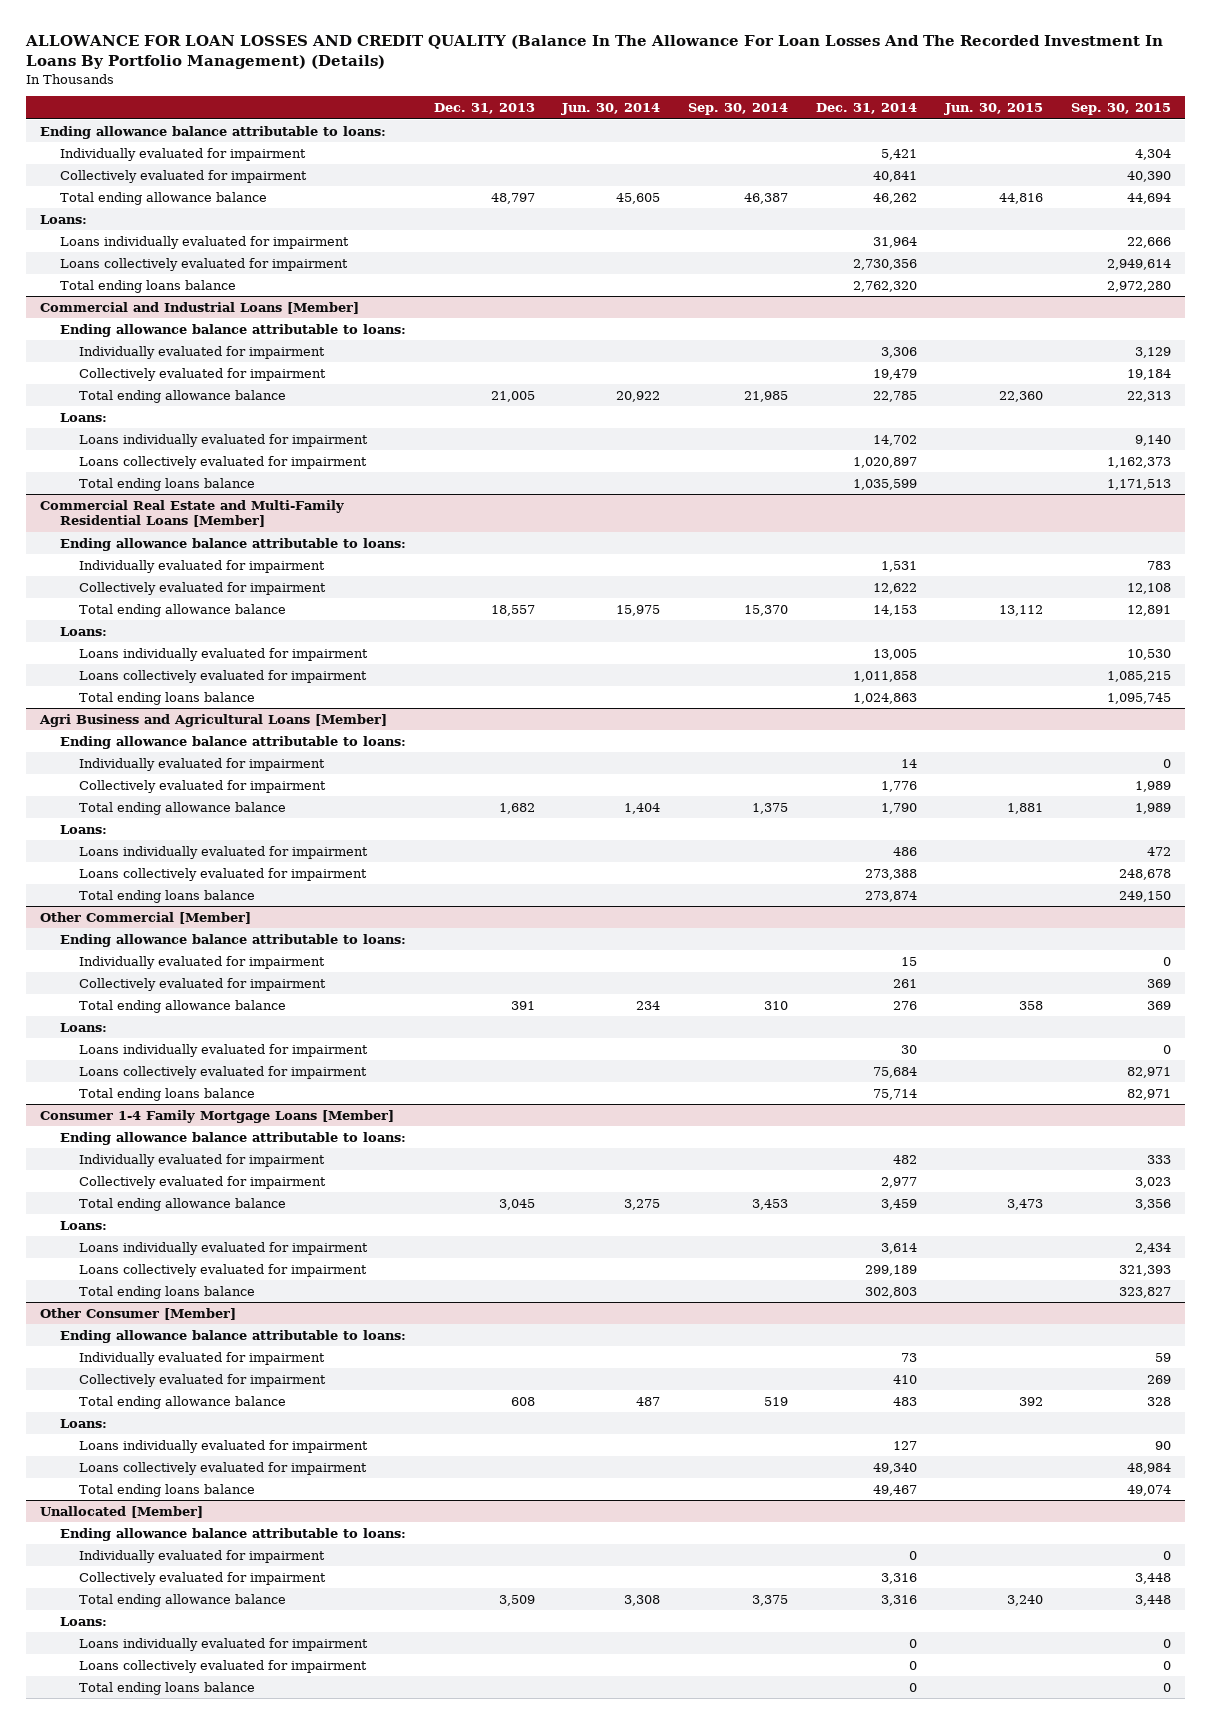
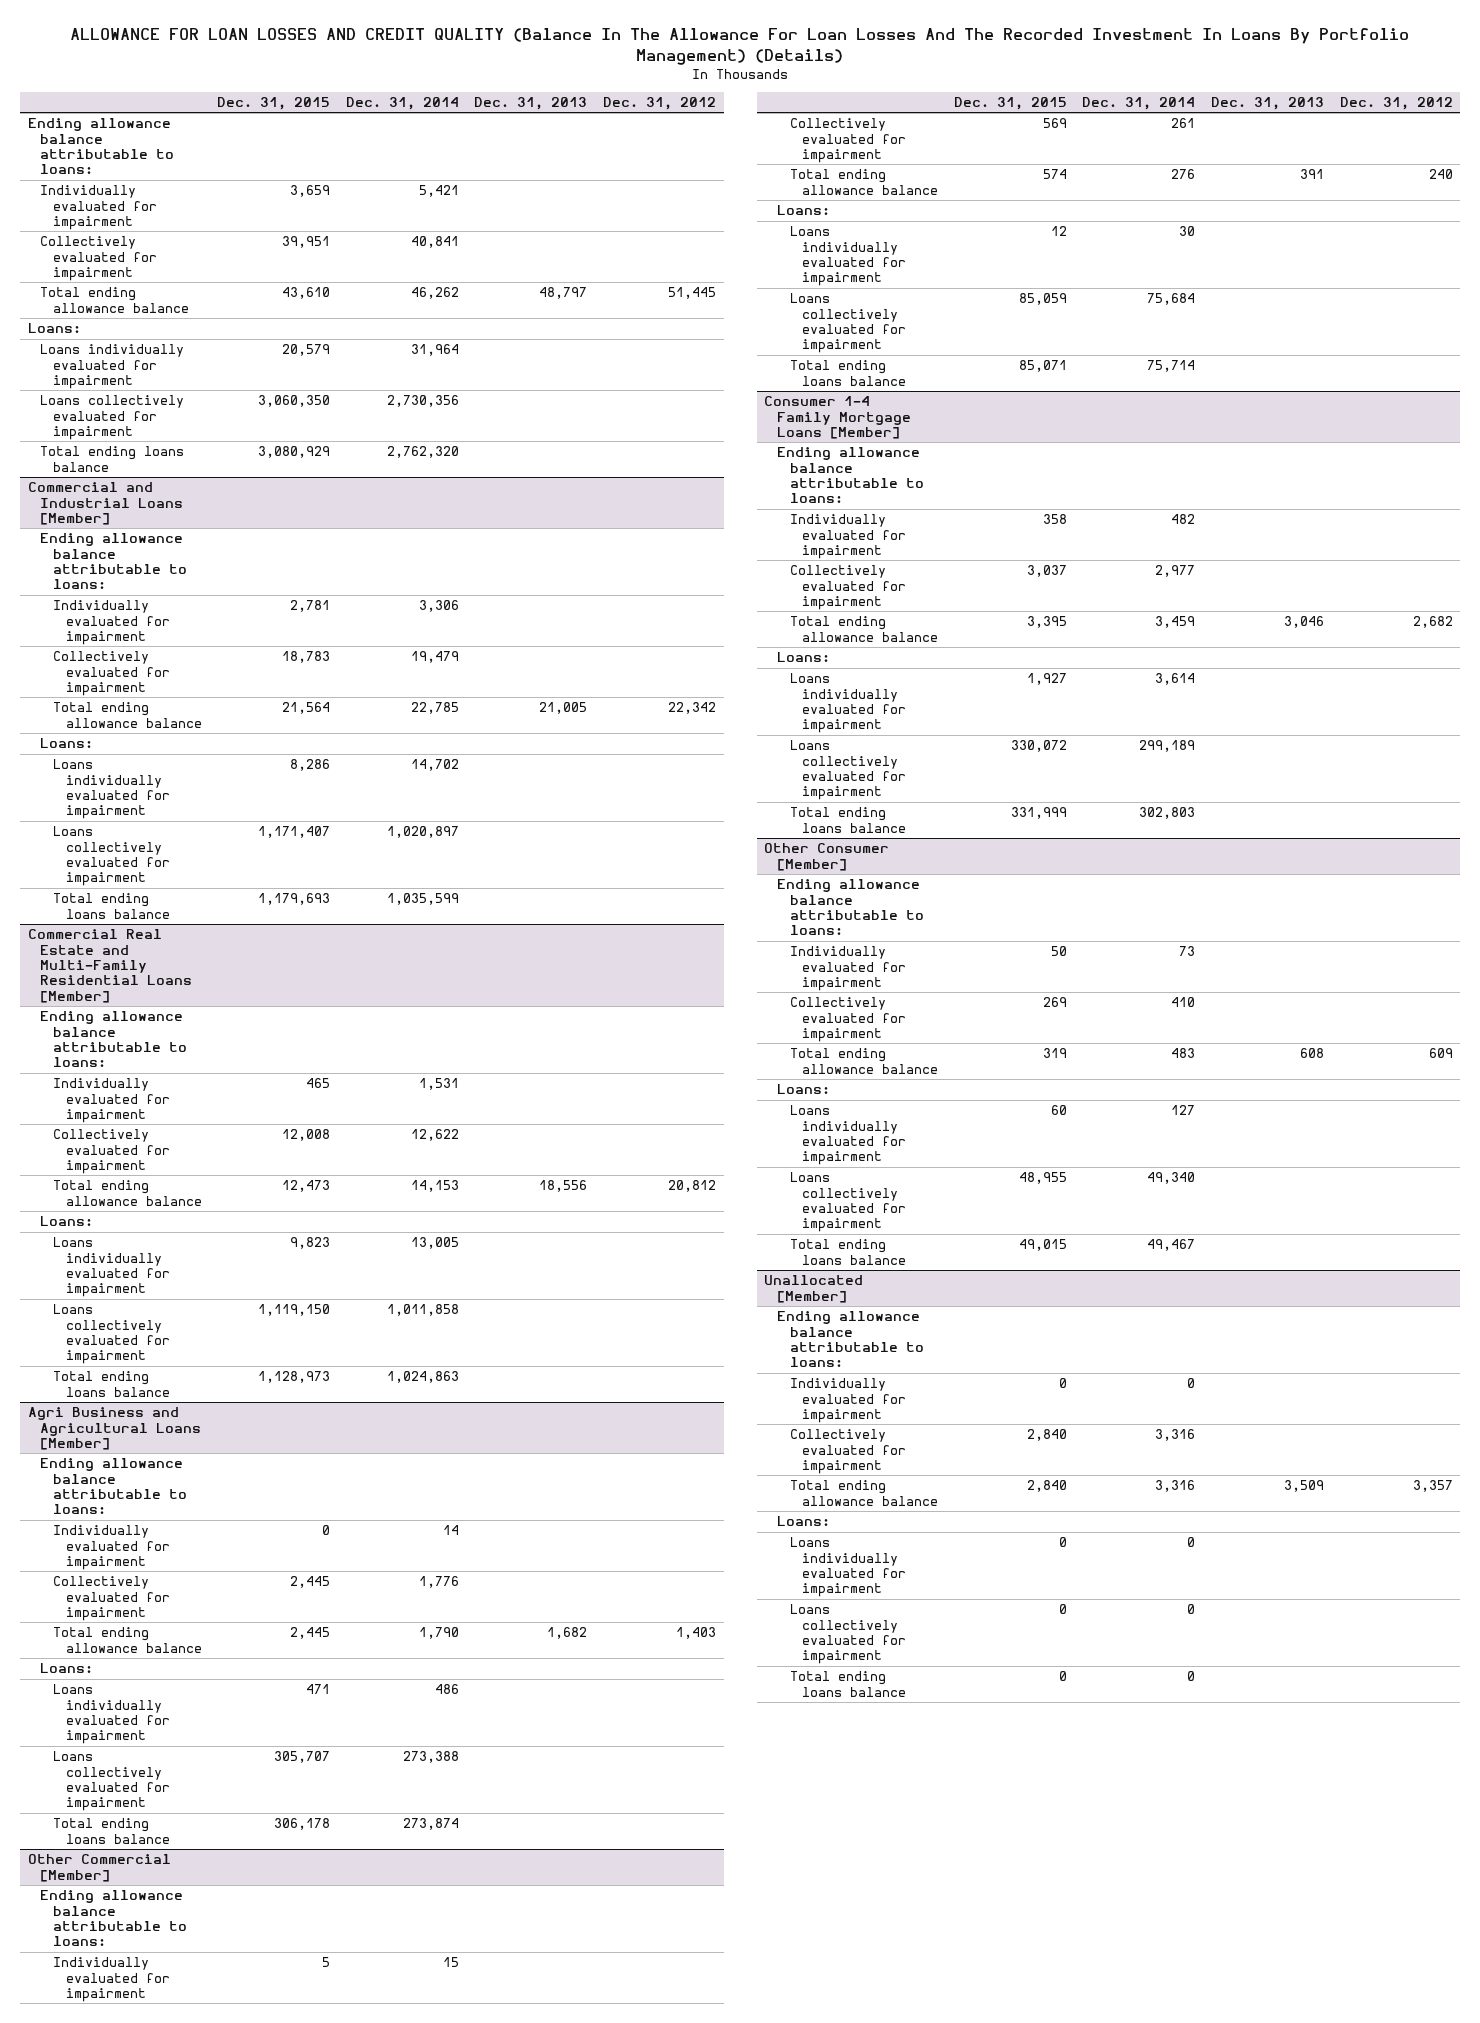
[561,103,661,116] Jun. 30, 2014 -> none
[688,103,789,116] Sep. 30, 2014 -> none
[944,103,1044,116] Jun. 30, 2015 -> none
[1070,103,1171,116] Sep. 30, 2015 -> none
none -> [217,96,331,110] Dec. 31, 2015
none -> [603,96,717,110] Dec. 31, 2012
[490,604,535,616] 18,557 -> [539,1180,588,1193] 18,556
[498,1198,535,1210] 3,045 -> [1284,616,1325,629] 3,046

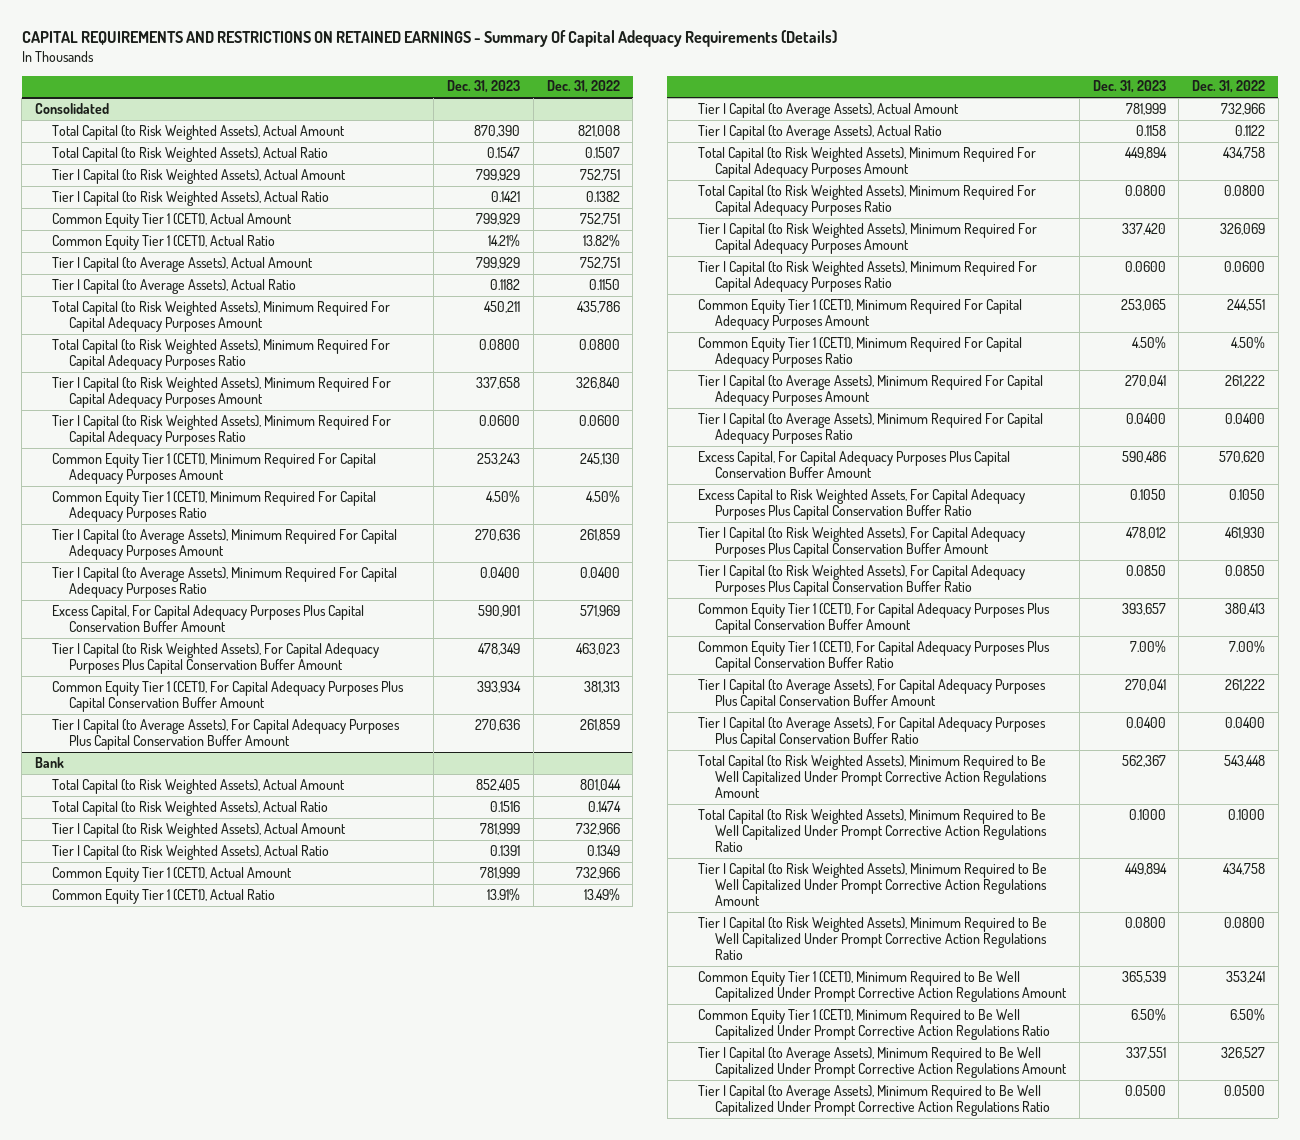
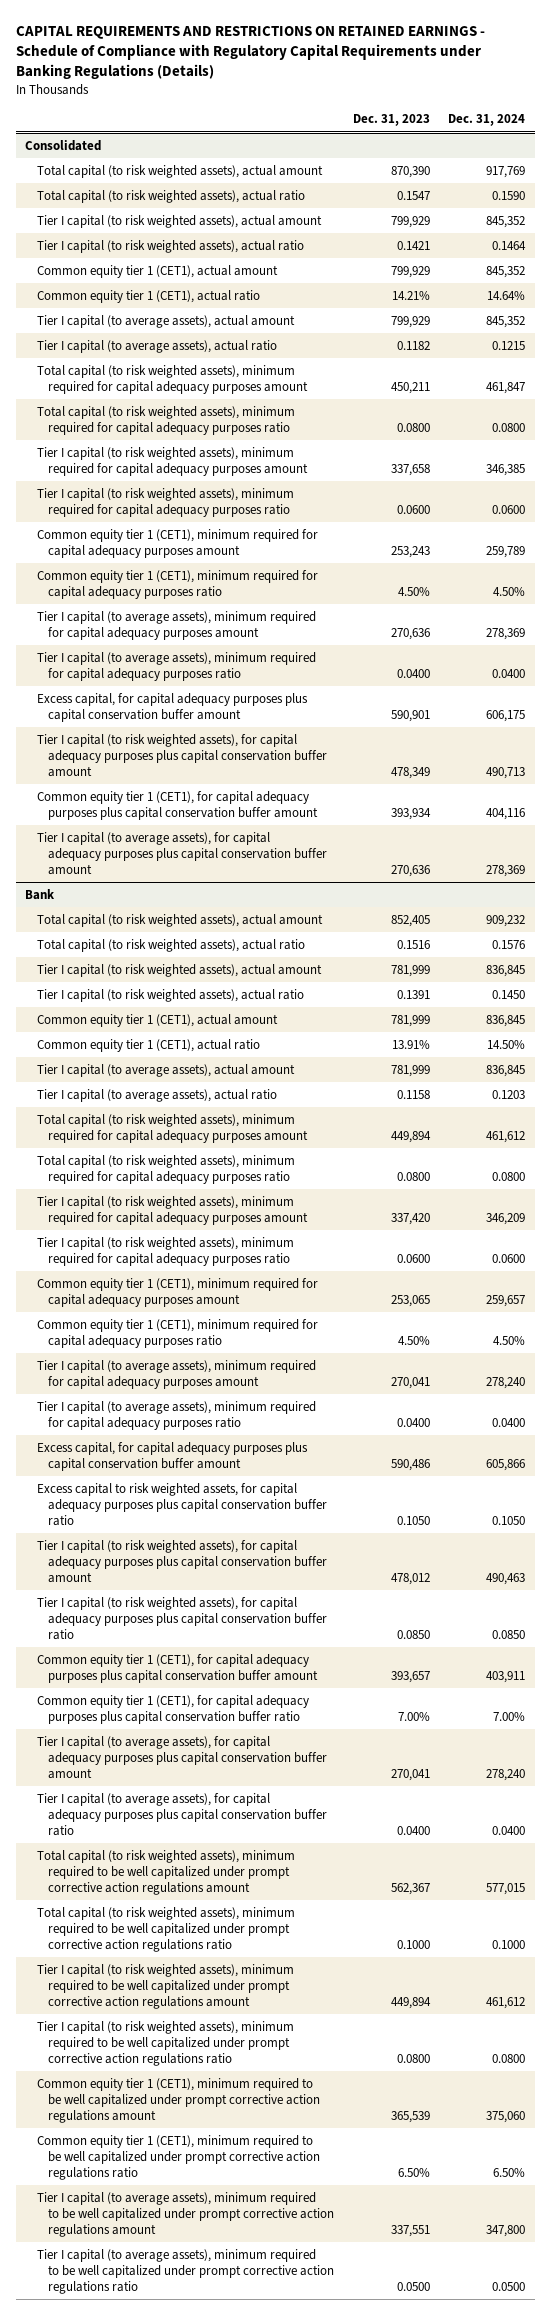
[21,30,837,48] CAPITAL REQUIREMENTS AND RESTRICTIONS ON RETAINED EARNINGS - Summary Of Capital Adequacy Requirements (Details) -> [16,26,486,80] CAPITAL REQUIREMENTS AND RESTRICTIONS ON RETAINED EARNINGS - Schedule of Compliance with Regulatory Capital Requirements under Banking Regulations (Details)
[546,80,620,94] Dec. 31, 2022 -> none
none -> [448,114,526,127] Dec. 31, 2024
[52,124,346,140] Total Capital (to Risk Weighted Assets), Actual Amount -> [36,164,323,178] Total capital (to risk weighted assets), actual amount
[52,146,329,162] Total Capital (to Risk Weighted Assets), Actual Ratio -> [36,189,305,203] Total capital (to risk weighted assets), actual ratio
[52,168,347,184] Tier I Capital (to Risk Weighted Assets), Actual Amount -> [36,214,322,228] Tier I capital (to risk weighted assets), actual amount
[52,190,330,206] Tier I Capital (to Risk Weighted Assets), Actual Ratio -> [36,239,304,253] Tier I capital (to risk weighted assets), actual ratio
[52,212,293,228] Common Equity Tier 1 (CET1), Actual Amount -> [36,264,278,278] Common equity tier 1 (CET1), actual amount
[52,234,276,250] Common Equity Tier 1 (CET1), Actual Ratio -> [36,289,260,303] Common equity tier 1 (CET1), actual ratio
[52,256,314,272] Tier I Capital (to Average Assets), Actual Amount -> [36,314,295,328] Tier I capital (to average assets), actual amount
[52,278,297,294] Tier I Capital (to Average Assets), Actual Ratio -> [36,339,277,353] Tier I capital (to average assets), actual ratio
[52,300,391,333] Total Capital (to Risk Weighted Assets), Minimum Required For Capital Adequacy Purposes Amount -> [36,364,308,394] Total capital (to risk weighted assets), minimum required for capital adequacy purposes amount
[52,338,391,371] Total Capital (to Risk Weighted Assets), Minimum Required For Capital Adequacy Purposes Ratio -> [36,405,295,435] Total capital (to risk weighted assets), minimum required for capital adequacy purposes ratio
[52,376,392,409] Tier I Capital (to Risk Weighted Assets), Minimum Required For Capital Adequacy Purposes Amount -> [36,446,308,476] Tier I capital (to risk weighted assets), minimum required for capital adequacy purposes amount
[52,414,392,447] Tier I Capital (to Risk Weighted Assets), Minimum Required For Capital Adequacy Purposes Ratio -> [36,487,294,517] Tier I capital (to risk weighted assets), minimum required for capital adequacy purposes ratio
[52,452,377,485] Common Equity Tier 1 (CET1), Minimum Required For Capital Adequacy Purposes Amount -> [36,528,318,558] Common equity tier 1 (CET1), minimum required for capital adequacy purposes amount
[52,490,377,523] Common Equity Tier 1 (CET1), Minimum Required For Capital Adequacy Purposes Ratio -> [36,569,318,599] Common equity tier 1 (CET1), minimum required for capital adequacy purposes ratio
[52,528,398,561] Tier I Capital (to Average Assets), Minimum Required For Capital Adequacy Purposes Amount -> [36,610,316,640] Tier I capital (to average assets), minimum required for capital adequacy purposes amount
[52,566,398,599] Tier I Capital (to Average Assets), Minimum Required For Capital Adequacy Purposes Ratio -> [36,651,316,681] Tier I capital (to average assets), minimum required for capital adequacy purposes ratio
[52,604,365,633] Excess Capital, For Capital Adequacy Purposes Plus Capital Conservation Buffer Amount -> [36,692,308,722] Excess capital, for capital adequacy purposes plus capital conservation buffer amount
[52,642,380,675] Tier I Capital (to Risk Weighted Assets), For Capital Adequacy Purposes Plus Capital Conservation Buffer Amount -> [36,733,327,778] Tier I capital (to risk weighted assets), for capital adequacy purposes plus capital conservation buffer amount
[52,680,405,713] Common Equity Tier 1 (CET1), For Capital Adequacy Purposes Plus Capital Conservation Buffer Amount -> [36,790,318,820] Common equity tier 1 (CET1), for capital adequacy purposes plus capital conservation buffer amount
[52,718,401,751] Tier I Capital (to Average Assets), For Capital Adequacy Purposes Plus Capital Conservation Buffer Amount -> [36,831,327,876] Tier I capital (to average assets), for capital adequacy purposes plus capital conservation buffer amount
[52,778,346,794] Total Capital (to Risk Weighted Assets), Actual Amount -> [36,913,323,927] Total capital (to risk weighted assets), actual amount
[52,800,329,816] Total Capital (to Risk Weighted Assets), Actual Ratio -> [36,938,305,952] Total capital (to risk weighted assets), actual ratio
[52,822,347,838] Tier I Capital (to Risk Weighted Assets), Actual Amount -> [36,963,322,977] Tier I capital (to risk weighted assets), actual amount
[52,844,330,860] Tier I Capital (to Risk Weighted Assets), Actual Ratio -> [36,988,304,1002] Tier I capital (to risk weighted assets), actual ratio
[52,866,293,882] Common Equity Tier 1 (CET1), Actual Amount -> [36,1013,278,1027] Common equity tier 1 (CET1), actual amount
[52,888,276,904] Common Equity Tier 1 (CET1), Actual Ratio -> [36,1038,260,1052] Common equity tier 1 (CET1), actual ratio
[697,102,959,118] Tier I Capital (to Average Assets), Actual Amount -> [36,1063,295,1077] Tier I capital (to average assets), actual amount
[697,124,942,140] Tier I Capital (to Average Assets), Actual Ratio -> [36,1088,277,1102] Tier I capital (to average assets), actual ratio
[697,146,1036,179] Total Capital (to Risk Weighted Assets), Minimum Required For Capital Adequacy Purposes Amount -> [36,1113,308,1143] Total capital (to risk weighted assets), minimum required for capital adequacy purposes amount
[697,184,1036,217] Total Capital (to Risk Weighted Assets), Minimum Required For Capital Adequacy Purposes Ratio -> [36,1154,295,1184] Total capital (to risk weighted assets), minimum required for capital adequacy purposes ratio
[697,222,1037,255] Tier I Capital (to Risk Weighted Assets), Minimum Required For Capital Adequacy Purposes Amount -> [36,1195,308,1225] Tier I capital (to risk weighted assets), minimum required for capital adequacy purposes amount
[697,260,1037,293] Tier I Capital (to Risk Weighted Assets), Minimum Required For Capital Adequacy Purposes Ratio -> [36,1236,294,1266] Tier I capital (to risk weighted assets), minimum required for capital adequacy purposes ratio
[697,298,1022,331] Common Equity Tier 1 (CET1), Minimum Required For Capital Adequacy Purposes Amount -> [36,1277,318,1307] Common equity tier 1 (CET1), minimum required for capital adequacy purposes amount
[697,336,1022,369] Common Equity Tier 1 (CET1), Minimum Required For Capital Adequacy Purposes Ratio -> [36,1318,318,1348] Common equity tier 1 (CET1), minimum required for capital adequacy purposes ratio
[697,374,1043,407] Tier I Capital (to Average Assets), Minimum Required For Capital Adequacy Purposes Amount -> [36,1359,316,1389] Tier I capital (to average assets), minimum required for capital adequacy purposes amount
[697,412,1043,445] Tier I Capital (to Average Assets), Minimum Required For Capital Adequacy Purposes Ratio -> [36,1400,316,1430] Tier I capital (to average assets), minimum required for capital adequacy purposes ratio
[697,450,1010,479] Excess Capital, For Capital Adequacy Purposes Plus Capital Conservation Buffer Amount -> [36,1441,308,1471] Excess capital, for capital adequacy purposes plus capital conservation buffer amount
[697,488,1025,521] Excess Capital to Risk Weighted Assets, For Capital Adequacy Purposes Plus Capital Conservation Buffer Ratio -> [36,1482,327,1527] Excess capital to risk weighted assets, for capital adequacy purposes plus capital conservation buffer ratio
[697,526,1025,559] Tier I Capital (to Risk Weighted Assets), For Capital Adequacy Purposes Plus Capital Conservation Buffer Amount -> [36,1539,327,1584] Tier I capital (to risk weighted assets), for capital adequacy purposes plus capital conservation buffer amount
[697,564,1025,597] Tier I Capital (to Risk Weighted Assets), For Capital Adequacy Purposes Plus Capital Conservation Buffer Ratio -> [36,1596,327,1641] Tier I capital (to risk weighted assets), for capital adequacy purposes plus capital conservation buffer ratio
[697,602,1050,635] Common Equity Tier 1 (CET1), For Capital Adequacy Purposes Plus Capital Conservation Buffer Amount -> [36,1653,318,1683] Common equity tier 1 (CET1), for capital adequacy purposes plus capital conservation buffer amount
[697,640,1050,673] Common Equity Tier 1 (CET1), For Capital Adequacy Purposes Plus Capital Conservation Buffer Ratio -> [36,1694,309,1724] Common equity tier 1 (CET1), for capital adequacy purposes plus capital conservation buffer ratio
[697,678,1046,711] Tier I Capital (to Average Assets), For Capital Adequacy Purposes Plus Capital Conservation Buffer Amount -> [36,1735,327,1780] Tier I capital (to average assets), for capital adequacy purposes plus capital conservation buffer amount
[697,716,1046,749] Tier I Capital (to Average Assets), For Capital Adequacy Purposes Plus Capital Conservation Buffer Ratio -> [36,1792,327,1837] Tier I capital (to average assets), for capital adequacy purposes plus capital conservation buffer ratio
[697,754,1047,799] Total Capital (to Risk Weighted Assets), Minimum Required to Be Well Capitalized Under Prompt Corrective Action Regulations Amount -> [36,1849,295,1896] Total capital (to risk weighted assets), minimum required to be well capitalized under prompt corrective action regulations amount
[697,808,1047,853] Total Capital (to Risk Weighted Assets), Minimum Required to Be Well Capitalized Under Prompt Corrective Action Regulations Ratio -> [36,1906,295,1953] Total capital (to risk weighted assets), minimum required to be well capitalized under prompt corrective action regulations ratio
[697,862,1047,907] Tier I Capital (to Risk Weighted Assets), Minimum Required to Be Well Capitalized Under Prompt Corrective Action Regulations Amount -> [36,1963,294,2010] Tier I capital (to risk weighted assets), minimum required to be well capitalized under prompt corrective action regulations amount
[697,916,1047,961] Tier I Capital (to Risk Weighted Assets), Minimum Required to Be Well Capitalized Under Prompt Corrective Action Regulations Ratio -> [36,2020,294,2067] Tier I capital (to risk weighted assets), minimum required to be well capitalized under prompt corrective action regulations ratio
[697,970,1067,1003] Common Equity Tier 1 (CET1), Minimum Required to Be Well Capitalized Under Prompt Corrective Action Regulations Amount -> [36,2077,320,2124] Common equity tier 1 (CET1), minimum required to be well capitalized under prompt corrective action regulations amount
[697,1008,1050,1041] Common Equity Tier 1 (CET1), Minimum Required to Be Well Capitalized Under Prompt Corrective Action Regulations Ratio -> [36,2134,320,2181] Common equity tier 1 (CET1), minimum required to be well capitalized under prompt corrective action regulations ratio
[697,1046,1067,1079] Tier I Capital (to Average Assets), Minimum Required to Be Well Capitalized Under Prompt Corrective Action Regulations Amount -> [36,2191,334,2238] Tier I capital (to average assets), minimum required to be well capitalized under prompt corrective action regulations amount
[697,1084,1050,1117] Tier I Capital (to Average Assets), Minimum Required to Be Well Capitalized Under Prompt Corrective Action Regulations Ratio -> [36,2248,334,2295] Tier I capital (to average assets), minimum required to be well capitalized under prompt corrective action regulations ratio

